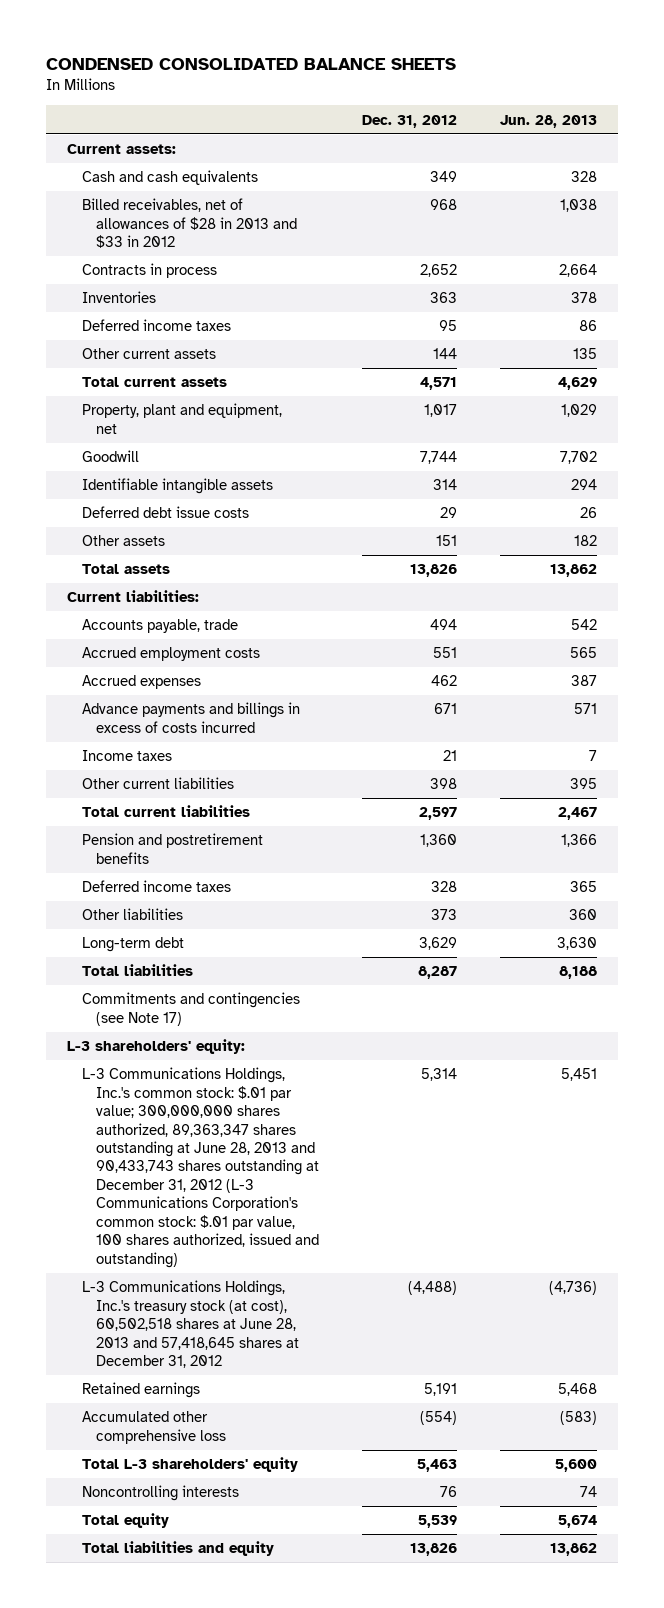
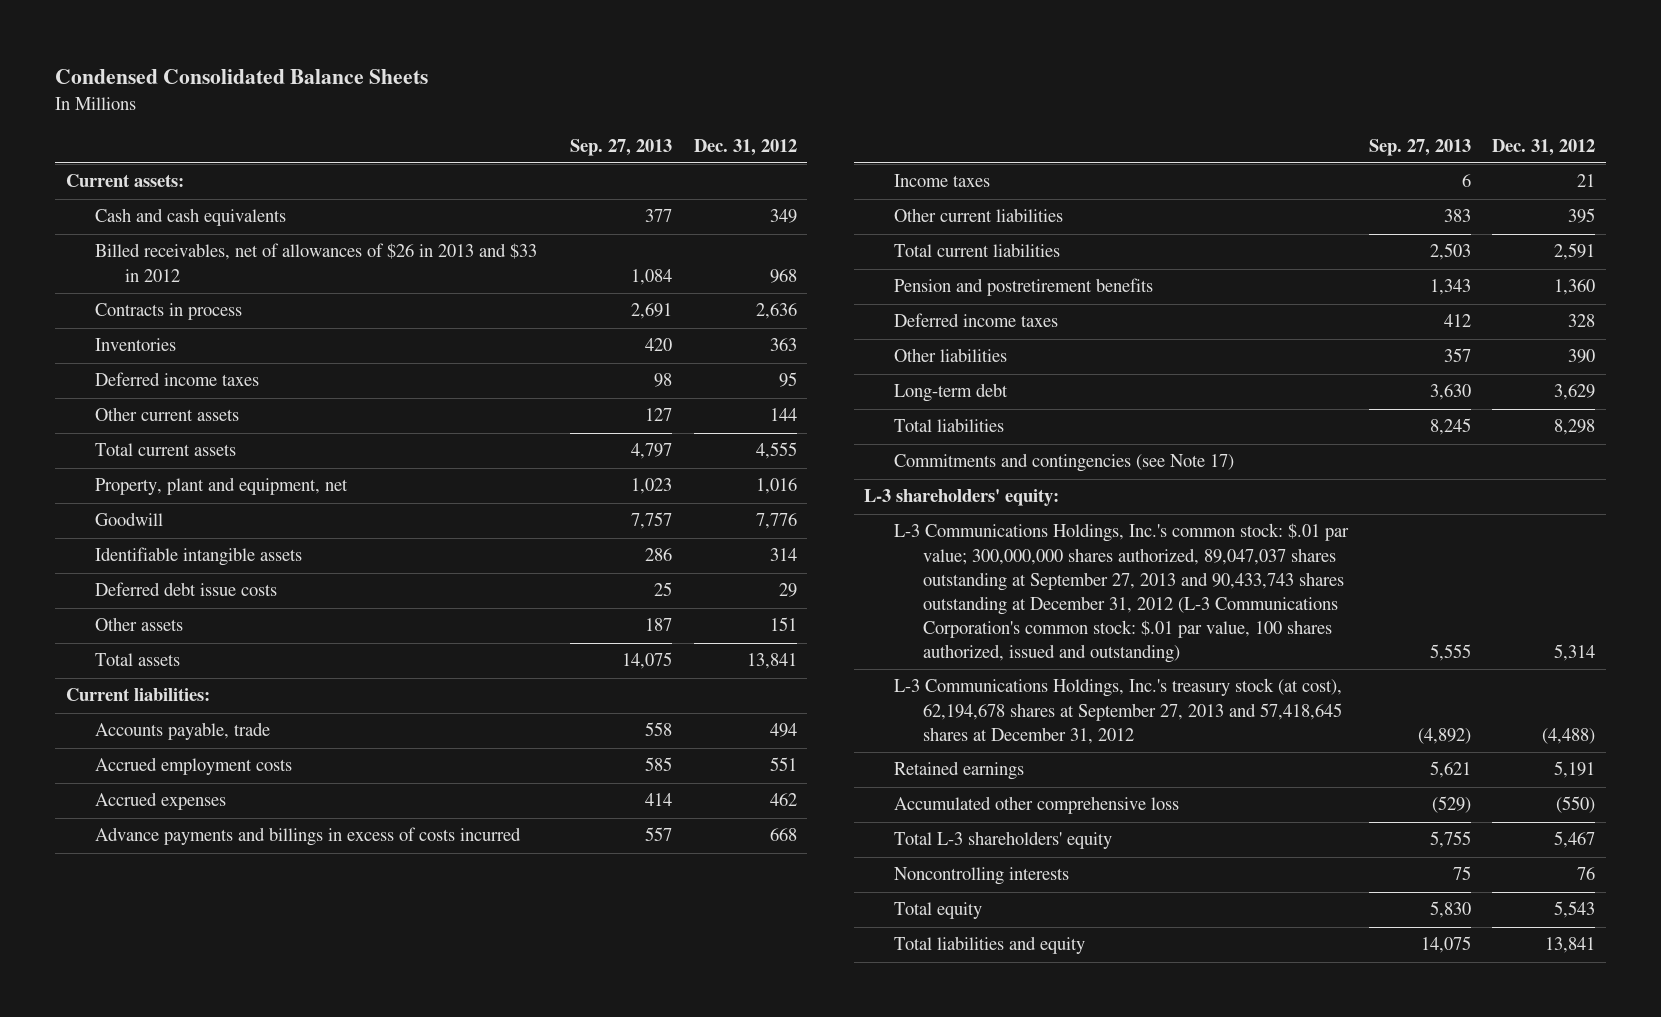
[46,57,457,70] CONDENSED CONSOLIDATED BALANCE SHEETS -> [55,69,429,85] Condensed Consolidated Balance Sheets
[499,114,597,128] Jun. 28, 2013 -> none
none -> [570,138,673,156] Sep. 27, 2013
[81,198,298,249] Billed receivables, net of allowances of $28 in 2013 and $33 in 2012 -> [95,243,538,282] Billed receivables, net of allowances of $26 in 2013 and $33 in 2012
[420,264,458,278] 2,652 -> [755,303,797,320] 2,636
[420,377,458,391] 4,571 -> [755,442,797,460] 4,555
[424,404,458,418] 1,017 -> [755,478,797,495] 1,016
[420,451,458,465] 7,744 -> [755,513,797,530] 7,776
[410,564,458,578] 13,826 -> [746,653,797,670] 13,841
[434,703,458,715] 671 -> [769,828,797,842] 668
[430,778,458,790] 398 -> [1567,208,1595,224] 395
[419,807,458,821] 2,597 -> [1553,243,1595,261] 2,591
[431,909,458,921] 373 -> [1567,349,1595,364] 390
[418,966,458,980] 8,287 -> [1553,419,1595,436] 8,298
[81,1067,320,1268] L-3 Communications Holdings, Inc.'s common stock: $.01 par value; 300,000,000 shares authorized, 89,363,347 shares outstanding at June 28, 2013 and 90,433,743 shares outstanding at December 31, 2012 (L-3 Communications Corporation's common stock: $.01 par value, 100 shares authorized, issued and outstanding) -> [893,523,1349,664] L-3 Communications Holdings, Inc.'s common stock: $.01 par value; 300,000,000 shares authorized, 89,047,037 shares outstanding at September 27, 2013 and 90,433,743 shares outstanding at December 31, 2012 (L-3 Communications Corporation's common stock: $.01 par value, 100 shares authorized, issued and outstanding)
[81,1280,300,1369] L-3 Communications Holdings, Inc.'s treasury stock (at cost), 60,502,518 shares at June 28, 2013 and 57,418,645 shares at December 31, 2012 -> [893,678,1343,744] L-3 Communications Holdings, Inc.'s treasury stock (at cost), 62,194,678 shares at September 27, 2013 and 57,418,645 shares at December 31, 2012
[420,1411,458,1426] (554) -> [1555,796,1595,814] (550)
[417,1459,458,1473] 5,463 -> [1553,831,1595,849] 5,467
[418,1515,458,1529] 5,539 -> [1553,901,1595,919] 5,543
[410,1543,458,1557] 13,826 -> [1544,937,1595,954] 13,841

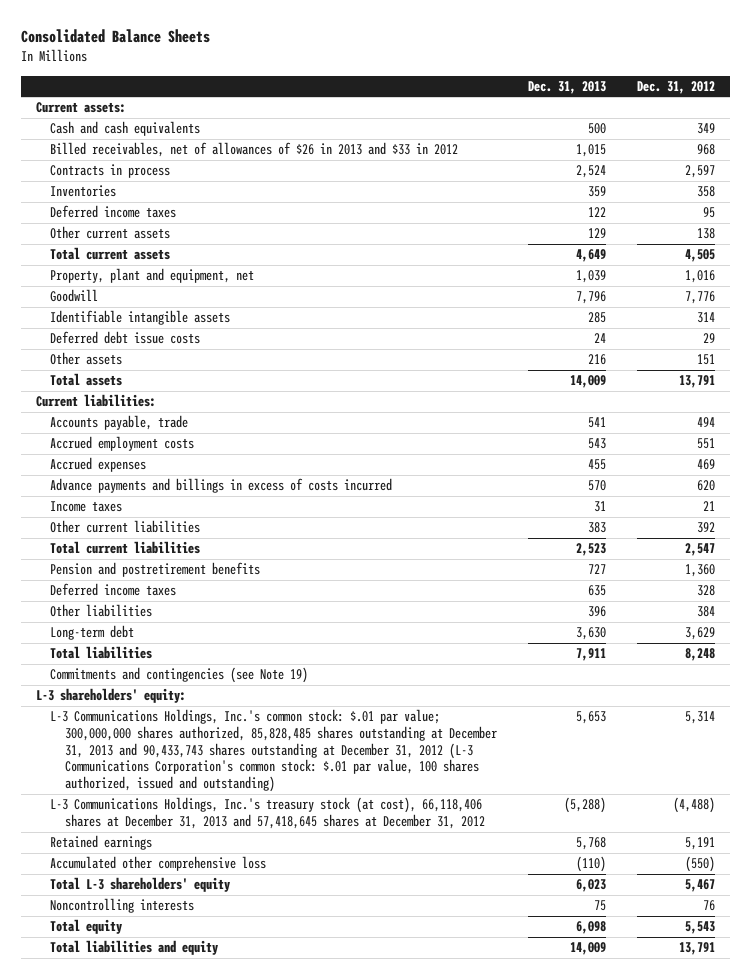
[55,69,429,85] Condensed Consolidated Balance Sheets -> [20,29,210,44] Consolidated Balance Sheets
[570,138,673,156] Sep. 27, 2013 -> none
none -> [527,80,606,94] Dec. 31, 2013
[755,303,797,320] 2,636 -> [684,165,715,179] 2,597
[769,338,797,352] 363 -> [696,186,715,198] 358
[769,408,797,422] 144 -> [696,228,715,240] 138
[755,442,797,460] 4,555 -> [684,249,715,263] 4,505
[746,653,797,670] 13,841 -> [678,375,715,389] 13,791
[769,793,797,807] 462 -> [696,459,715,471] 469
[769,828,797,842] 668 -> [696,480,715,492] 620
[1567,208,1595,224] 395 -> [696,522,715,534] 392
[1553,243,1595,261] 2,591 -> [684,543,715,557] 2,547
[1567,349,1595,364] 390 -> [696,606,715,618] 384
[1553,419,1595,436] 8,298 -> [684,648,715,662] 8,248
[893,453,1234,473] Commitments and contingencies (see Note 17) -> [50,667,309,684] Commitments and contingencies (see Note 19)
[893,523,1349,664] L-3 Communications Holdings, Inc.'s common stock: $.01 par value; 300,000,000 shares authorized, 89,047,037 shares outstanding at September 27, 2013 and 90,433,743 shares outstanding at December 31, 2012 (L-3 Communications Corporation's common stock: $.01 par value, 100 shares authorized, issued and outstanding) -> [50,709,497,793] L-3 Communications Holdings, Inc.'s common stock: $.01 par value; 300,000,000 shares authorized, 85,828,485 shares outstanding at December 31, 2013 and 90,433,743 shares outstanding at December 31, 2012 (L-3 Communications Corporation's common stock: $.01 par value, 100 shares authorized, issued and outstanding)
[893,678,1343,744] L-3 Communications Holdings, Inc.'s treasury stock (at cost), 62,194,678 shares at September 27, 2013 and 57,418,645 shares at December 31, 2012 -> [50,797,485,830] L-3 Communications Holdings, Inc.'s treasury stock (at cost), 66,118,406 shares at December 31, 2013 and 57,418,645 shares at December 31, 2012
[1544,937,1595,954] 13,841 -> [678,942,715,956] 13,791

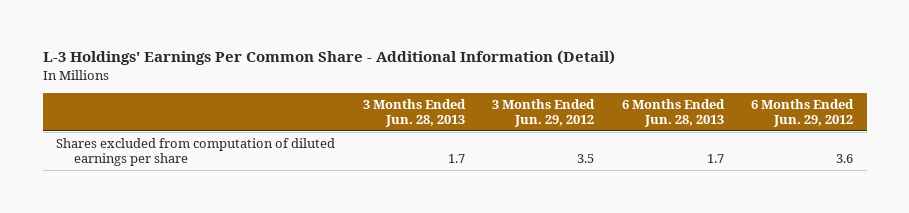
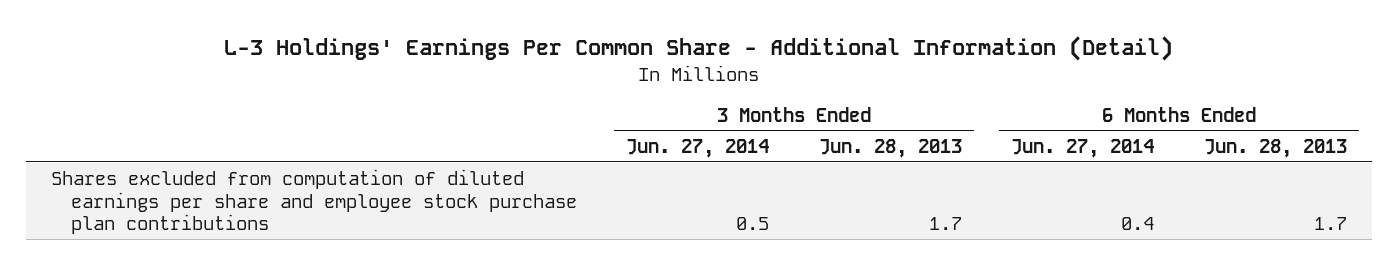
[492,98,596,127] 3 Months Ended Jun. 29, 2012 -> none
[751,98,855,127] 6 Months Ended Jun. 29, 2012 -> none
none -> [626,138,770,158] Jun. 27, 2014
none -> [1011,138,1155,158] Jun. 27, 2014
[56,138,336,167] Shares excluded from computation of diluted earnings per share -> [51,169,577,235] Shares excluded from computation of diluted earnings per share and employee stock purchase plan contributions

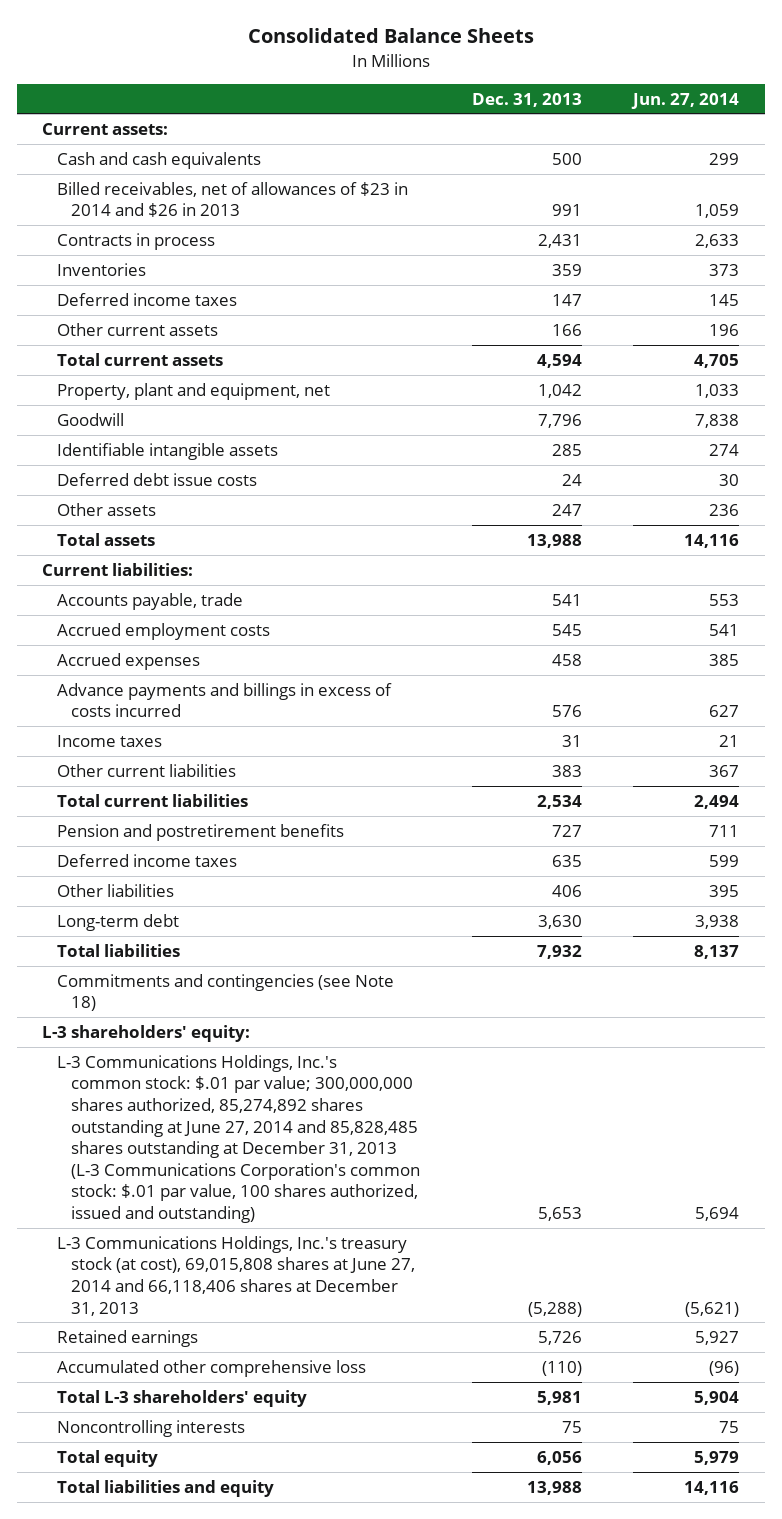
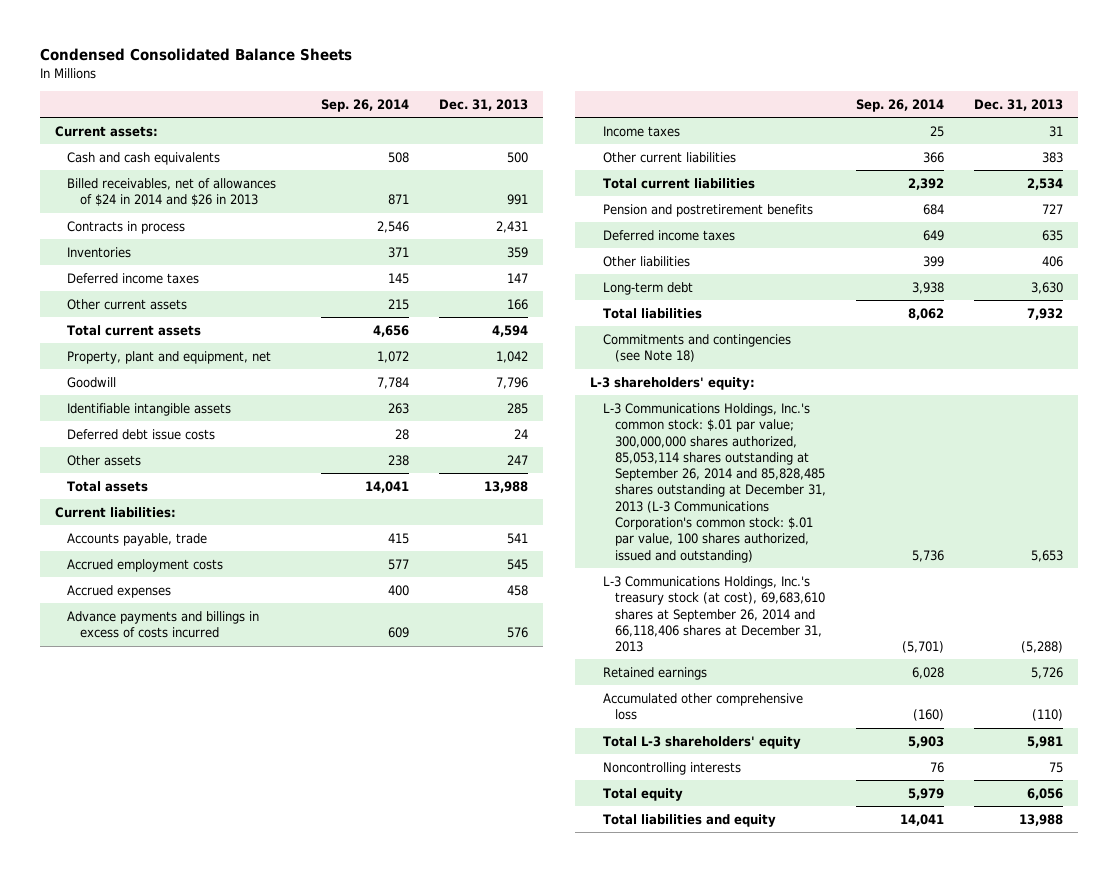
[247,28,534,44] Consolidated Balance Sheets -> [39,48,352,62] Condensed Consolidated Balance Sheets
[631,92,740,109] Jun. 27, 2014 -> none
none -> [320,98,409,112] Sep. 26, 2014
[56,181,408,218] Billed receivables, net of allowances of $23 in 2014 and $26 in 2013 -> [67,177,277,207] Billed receivables, net of allowances of $24 in 2014 and $26 in 2013
[56,1054,421,1223] L-3 Communications Holdings, Inc.'s common stock: $.01 par value; 300,000,000 shares authorized, 85,274,892 shares outstanding at June 27, 2014 and 85,828,485 shares outstanding at December 31, 2013 (L-3 Communications Corporation's common stock: $.01 par value, 100 shares authorized, issued and outstanding) -> [602,402,827,563] L-3 Communications Holdings, Inc.'s common stock: $.01 par value; 300,000,000 shares authorized, 85,053,114 shares outstanding at September 26, 2014 and 85,828,485 shares outstanding at December 31, 2013 (L-3 Communications Corporation's common stock: $.01 par value, 100 shares authorized, issued and outstanding)
[56,1235,416,1316] L-3 Communications Holdings, Inc.'s treasury stock (at cost), 69,015,808 shares at June 27, 2014 and 66,118,406 shares at December 31, 2013 -> [602,575,826,653] L-3 Communications Holdings, Inc.'s treasury stock (at cost), 69,683,610 shares at September 26, 2014 and 66,118,406 shares at December 31, 2013

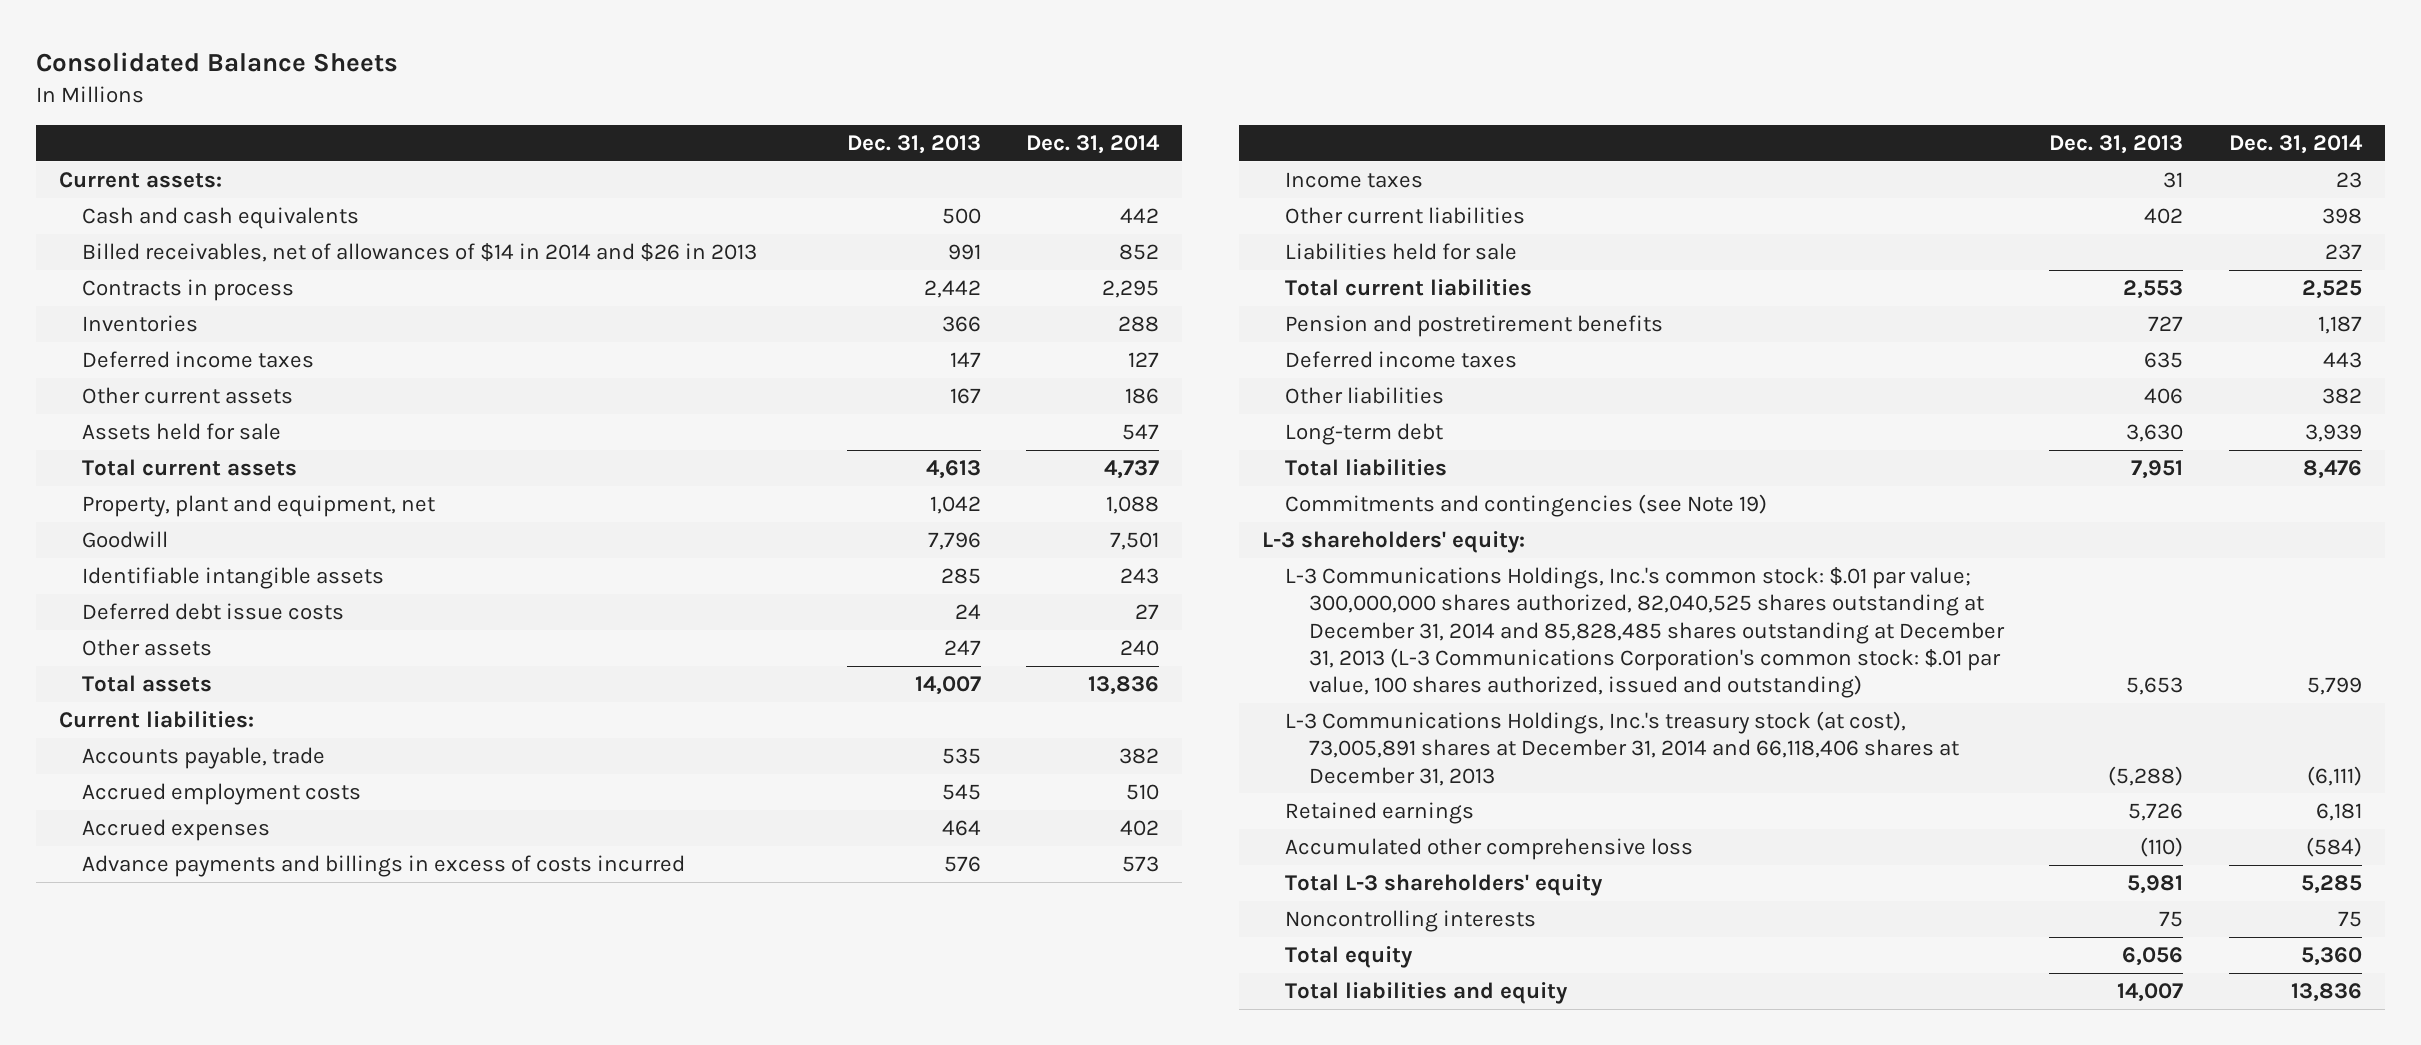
[39,48,352,62] Condensed Consolidated Balance Sheets -> [36,52,399,73] Consolidated Balance Sheets
[320,98,409,112] Sep. 26, 2014 -> none
none -> [1026,134,1161,154] Dec. 31, 2014
[67,177,277,207] Billed receivables, net of allowances of $24 in 2014 and $26 in 2013 -> [82,243,758,263] Billed receivables, net of allowances of $14 in 2014 and $26 in 2013
[495,220,528,233] 2,431 -> [923,280,981,299] 2,442
[506,246,528,258] 359 -> [941,316,981,333] 366
[506,298,528,310] 166 -> [949,388,981,405] 167
none -> [82,423,282,441] Assets held for sale
[491,324,528,337] 4,594 -> [925,460,981,480] 4,613
[483,480,528,493] 13,988 -> [914,676,981,696] 14,007
[506,532,528,544] 541 -> [941,748,981,765] 535
[506,584,528,596] 458 -> [941,820,981,837] 464
[1042,151,1064,163] 383 -> [2144,208,2184,225] 402
none -> [1285,243,1518,261] Liabilities held for sale
[1027,177,1064,190] 2,534 -> [2123,280,2184,300] 2,553
[1027,307,1064,320] 7,932 -> [2131,460,2184,480] 7,951
[602,333,791,363] Commitments and contingencies (see Note 18) -> [1285,494,1768,518] Commitments and contingencies (see Note 19)
[602,402,827,563] L-3 Communications Holdings, Inc.'s common stock: $.01 par value; 300,000,000 shares authorized, 85,053,114 shares outstanding at September 26, 2014 and 85,828,485 shares outstanding at December 31, 2013 (L-3 Communications Corporation's common stock: $.01 par value, 100 shares authorized, issued and outstanding) -> [1285,567,2005,698] L-3 Communications Holdings, Inc.'s common stock: $.01 par value; 300,000,000 shares authorized, 82,040,525 shares outstanding at December 31, 2014 and 85,828,485 shares outstanding at December 31, 2013 (L-3 Communications Corporation's common stock: $.01 par value, 100 shares authorized, issued and outstanding)
[602,575,826,653] L-3 Communications Holdings, Inc.'s treasury stock (at cost), 69,683,610 shares at September 26, 2014 and 66,118,406 shares at December 31, 2013 -> [1285,711,1959,786] L-3 Communications Holdings, Inc.'s treasury stock (at cost), 73,005,891 shares at December 31, 2014 and 66,118,406 shares at December 31, 2013
[1019,813,1064,826] 13,988 -> [2117,983,2184,1003] 14,007

